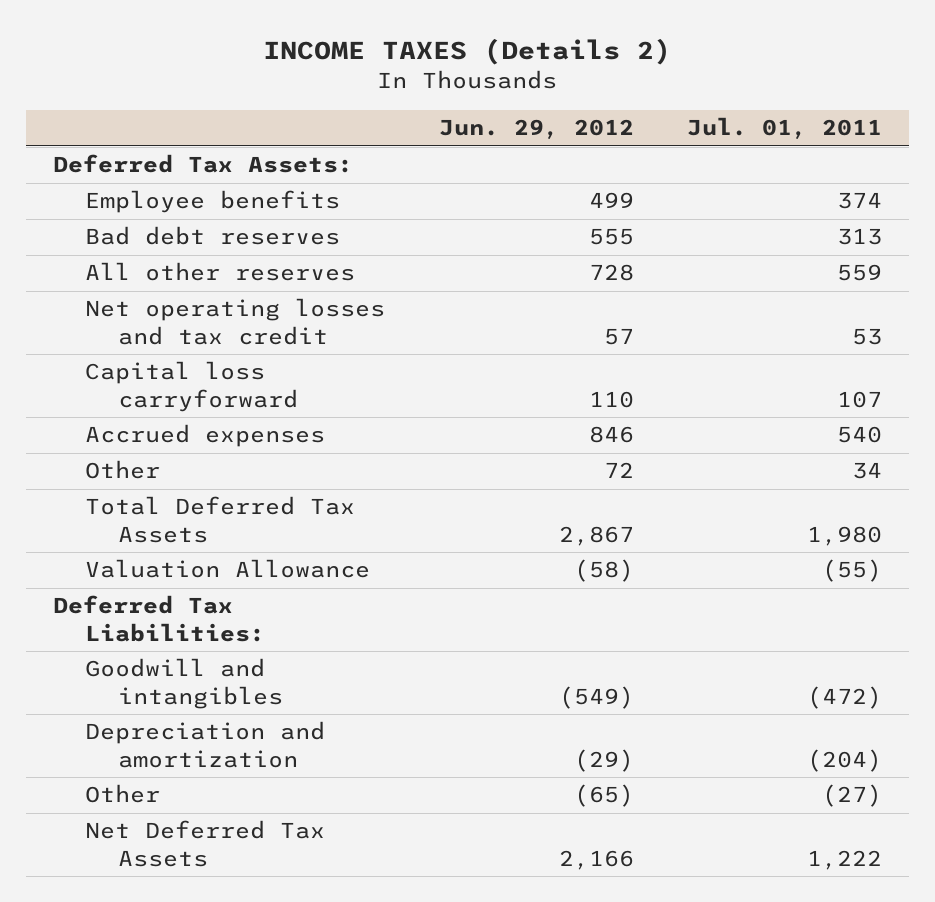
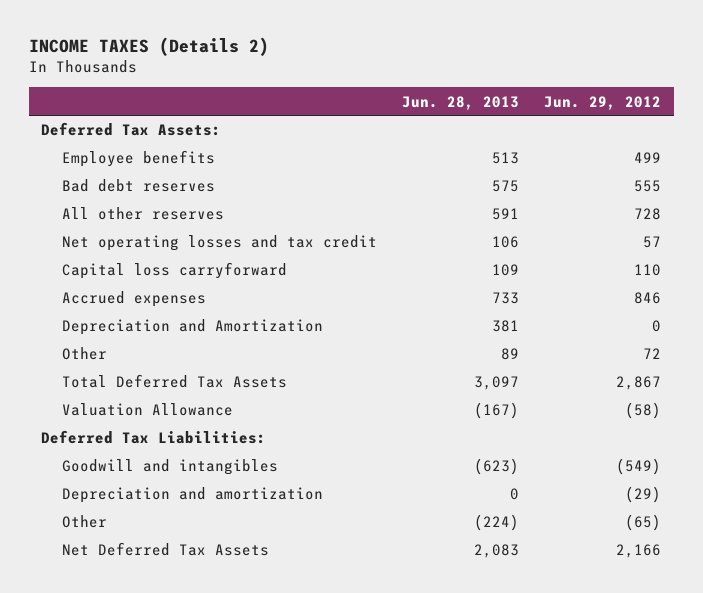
[687,117,883,140] Jul. 01, 2011 -> none
none -> [402,95,520,110] Jun. 28, 2013
none -> [61,319,323,336] Depreciation and Amortization

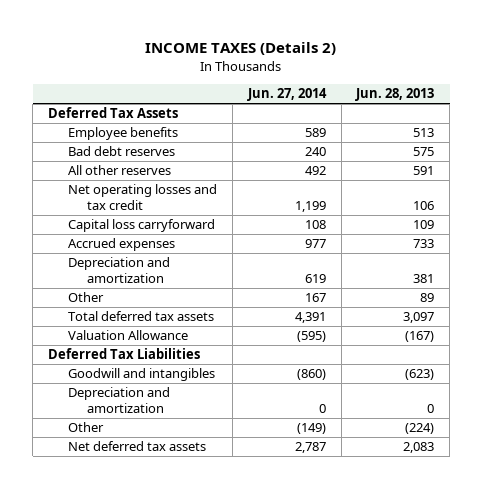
[544,95,662,110] Jun. 29, 2012 -> none
none -> [246,88,327,102] Jun. 27, 2014
[41,122,222,137] Deferred Tax Assets: -> [48,107,179,119] Deferred Tax Assets
[61,319,323,336] Depreciation and Amortization -> [67,257,170,283] Depreciation and amortization
[61,374,287,389] Total Deferred Tax Assets -> [67,311,214,322] Total deferred tax assets
[41,430,267,445] Deferred Tax Liabilities: -> [48,348,201,360] Deferred Tax Liabilities
[61,542,269,557] Net Deferred Tax Assets -> [67,441,206,452] Net deferred tax assets

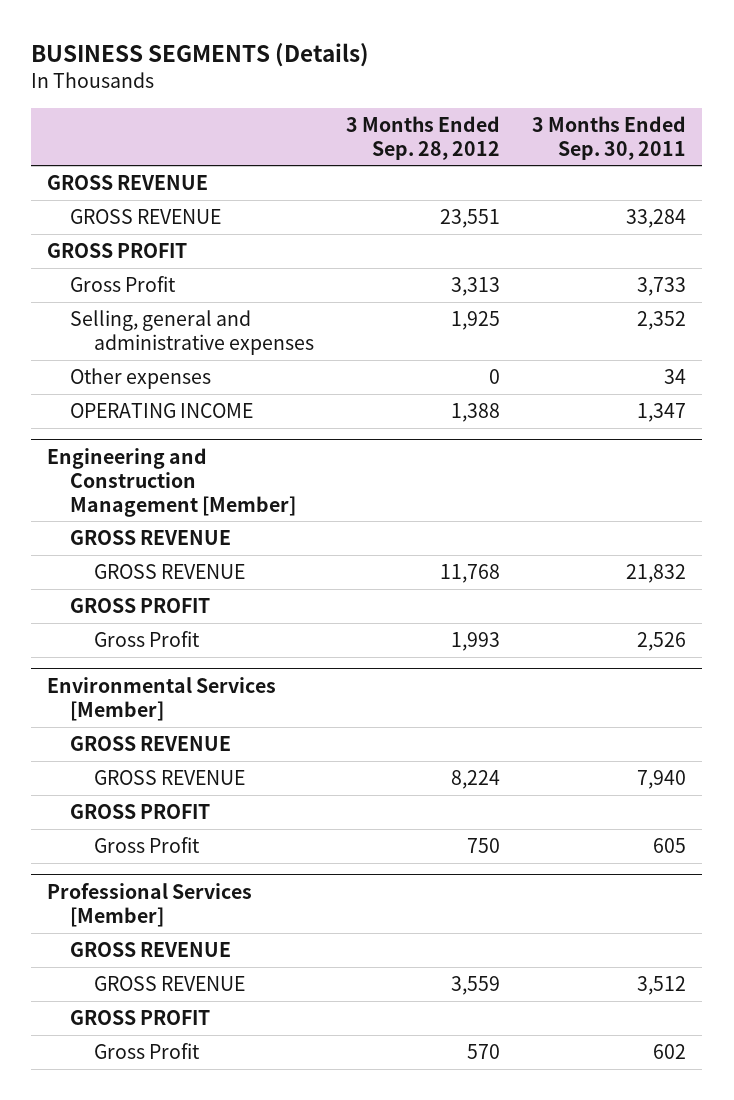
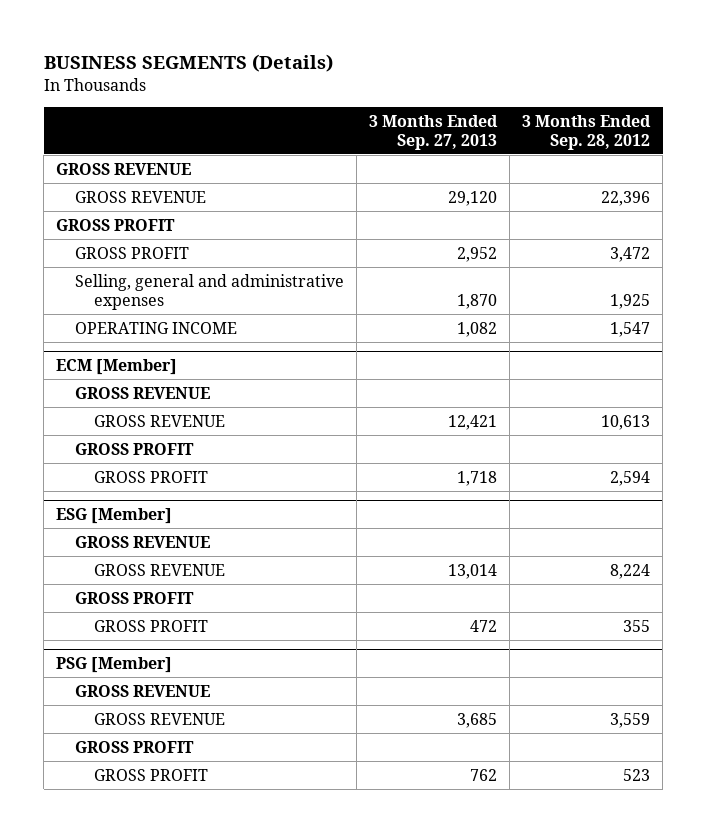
[532,115,687,160] 3 Months Ended Sep. 30, 2011 -> none
none -> [369,114,499,150] 3 Months Ended Sep. 27, 2013
[440,209,501,229] 23,551 -> [601,190,651,206] 22,396
[70,276,177,293] Gross Profit -> [75,246,190,259] GROSS PROFIT
[451,277,501,297] 3,313 -> [610,246,651,262] 3,472
[70,368,212,390] Other expenses -> none
[47,448,297,517] Engineering and Construction Management [Member] -> none
[451,403,501,423] 1,388 -> [610,321,651,337] 1,547
none -> [56,359,178,376] ECM [Member]
[440,564,501,584] 11,768 -> [601,414,651,430] 10,613
[47,677,277,721] Environmental Services [Member] -> none
[93,631,200,648] Gross Profit -> [94,470,209,483] GROSS PROFIT
[451,632,501,652] 1,993 -> [610,470,651,486] 2,594
none -> [56,508,173,525] ESG [Member]
[47,883,253,927] Professional Services [Member] -> none
[93,837,200,854] Gross Profit -> [94,619,209,632] GROSS PROFIT
[467,838,501,854] 750 -> [623,619,651,632] 355
none -> [56,657,173,674] PSG [Member]
[93,1043,200,1060] Gross Profit -> [94,768,209,781] GROSS PROFIT
[467,1044,501,1060] 570 -> [623,768,651,781] 523

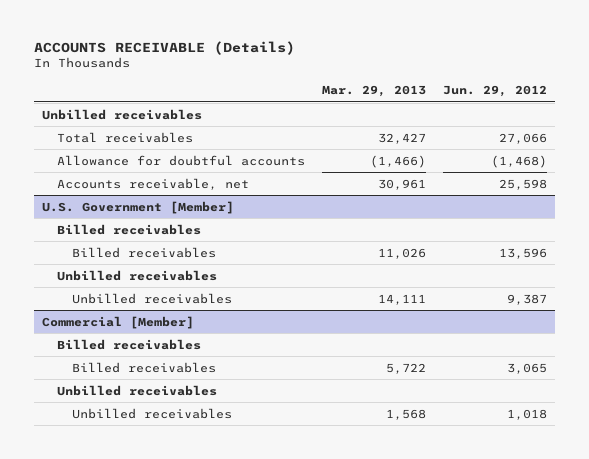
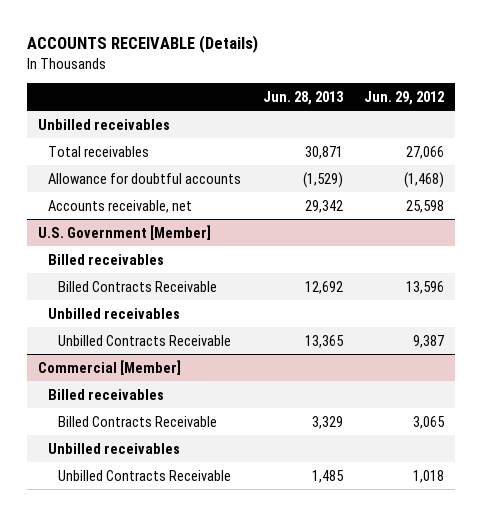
[321,85,426,98] Mar. 29, 2013 -> none
none -> [262,90,344,105] Jun. 28, 2013
[71,246,216,258] Billed receivables -> [58,280,218,292] Billed Contracts Receivable
[71,292,232,304] Unbilled receivables -> [58,334,232,346] Unbilled Contracts Receivable
[71,361,216,373] Billed receivables -> [58,415,218,427] Billed Contracts Receivable
[71,407,232,419] Unbilled receivables -> [58,469,232,481] Unbilled Contracts Receivable

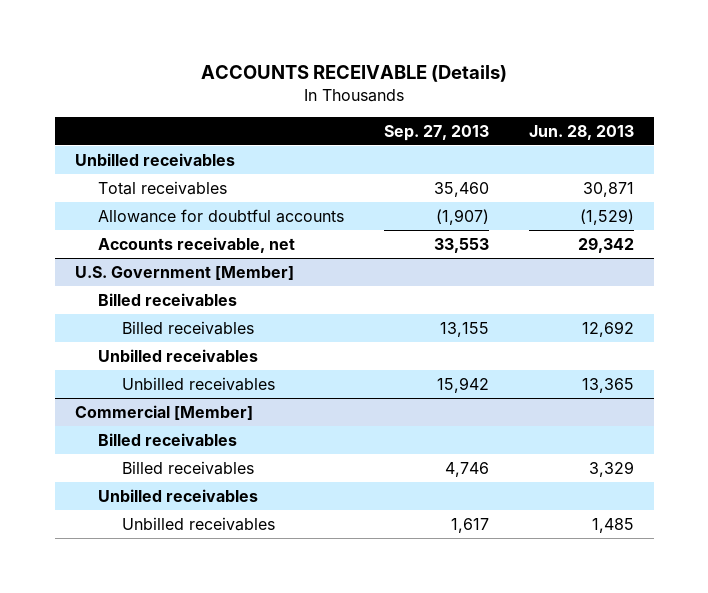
[364,90,445,105] Jun. 29, 2012 -> none
none -> [384,124,490,141] Sep. 27, 2013
[58,280,218,292] Billed Contracts Receivable -> [121,320,254,335] Billed receivables
[58,334,232,346] Unbilled Contracts Receivable -> [121,376,275,391] Unbilled receivables
[58,415,218,427] Billed Contracts Receivable -> [121,460,254,475] Billed receivables
[58,469,232,481] Unbilled Contracts Receivable -> [121,516,275,531] Unbilled receivables

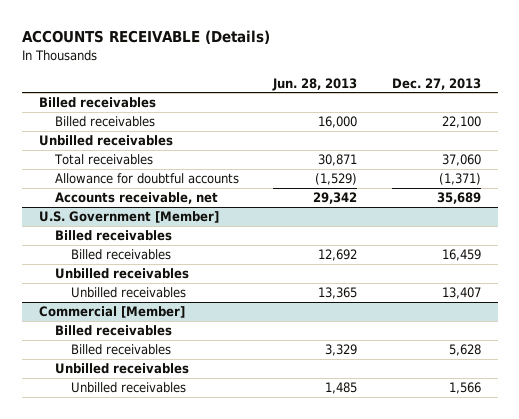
[384,124,490,141] Sep. 27, 2013 -> none
none -> [391,77,481,90] Dec. 27, 2013
none -> [38,97,156,109] Billed receivables
none -> [54,116,155,128] Billed receivables

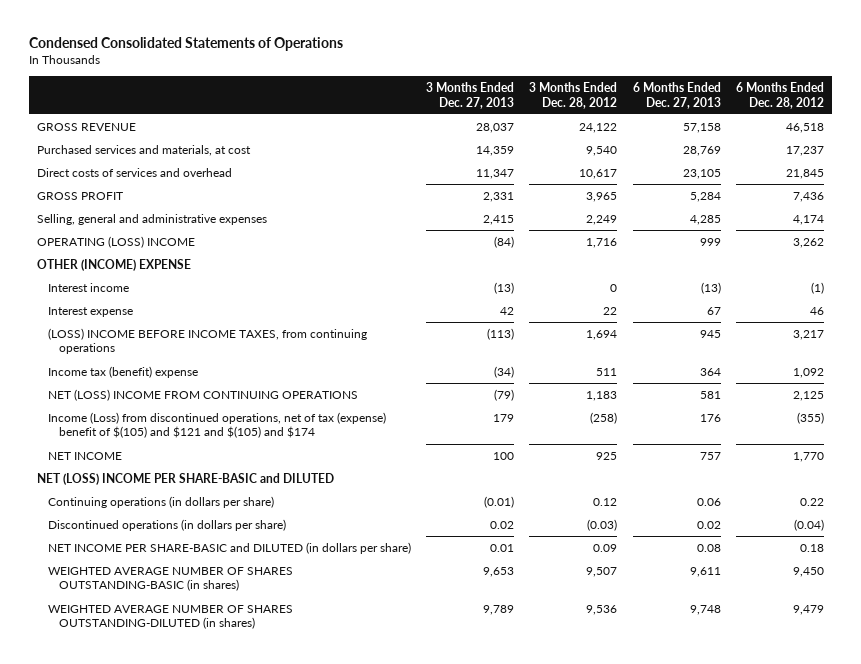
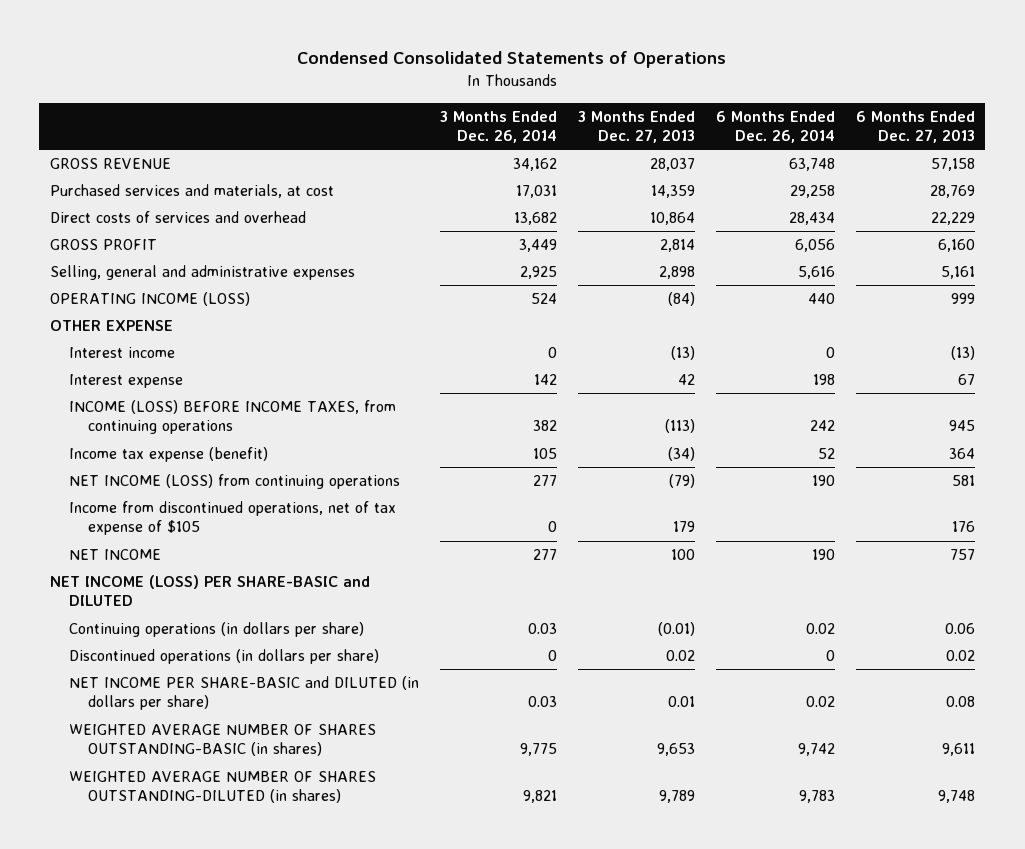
[529,82,618,109] 3 Months Ended Dec. 28, 2012 -> none
[736,82,825,109] 6 Months Ended Dec. 28, 2012 -> none
none -> [439,110,557,144] 3 Months Ended Dec. 26, 2014
none -> [715,110,835,144] 6 Months Ended Dec. 26, 2014
[475,169,514,180] 11,347 -> [649,212,695,226] 10,864
[682,169,721,180] 23,105 -> [930,212,975,226] 22,229
[482,192,514,203] 2,331 -> [659,239,695,253] 2,814
[689,192,721,203] 5,284 -> [937,239,975,253] 6,160
[482,215,514,226] 2,415 -> [658,266,695,280] 2,898
[689,215,721,226] 4,285 -> [940,266,975,280] 5,161
[36,236,195,249] OPERATING (LOSS) INCOME -> [49,292,250,307] OPERATING INCOME (LOSS)
[36,259,191,272] OTHER (INCOME) EXPENSE -> [49,320,173,332] OTHER EXPENSE
[47,328,367,355] (LOSS) INCOME BEFORE INCOME TAXES, from continuing operations -> [68,400,396,435] INCOME (LOSS) BEFORE INCOME TAXES, from continuing operations
[47,366,198,379] Income tax (benefit) expense -> [68,447,268,463] Income tax expense (benefit)
[47,389,358,402] NET (LOSS) INCOME FROM CONTINUING OPERATIONS -> [68,474,400,490] NET INCOME (LOSS) from continuing operations
[47,412,386,439] Income (Loss) from discontinued operations, net of tax (expense) benefit of $(105) and $121 and $(105) and $174 -> [68,501,396,536] Income from discontinued operations, net of tax expense of $105
[36,473,334,486] NET (LOSS) INCOME PER SHARE-BASIC and DILUTED -> [49,575,370,607] NET INCOME (LOSS) PER SHARE-BASIC and DILUTED

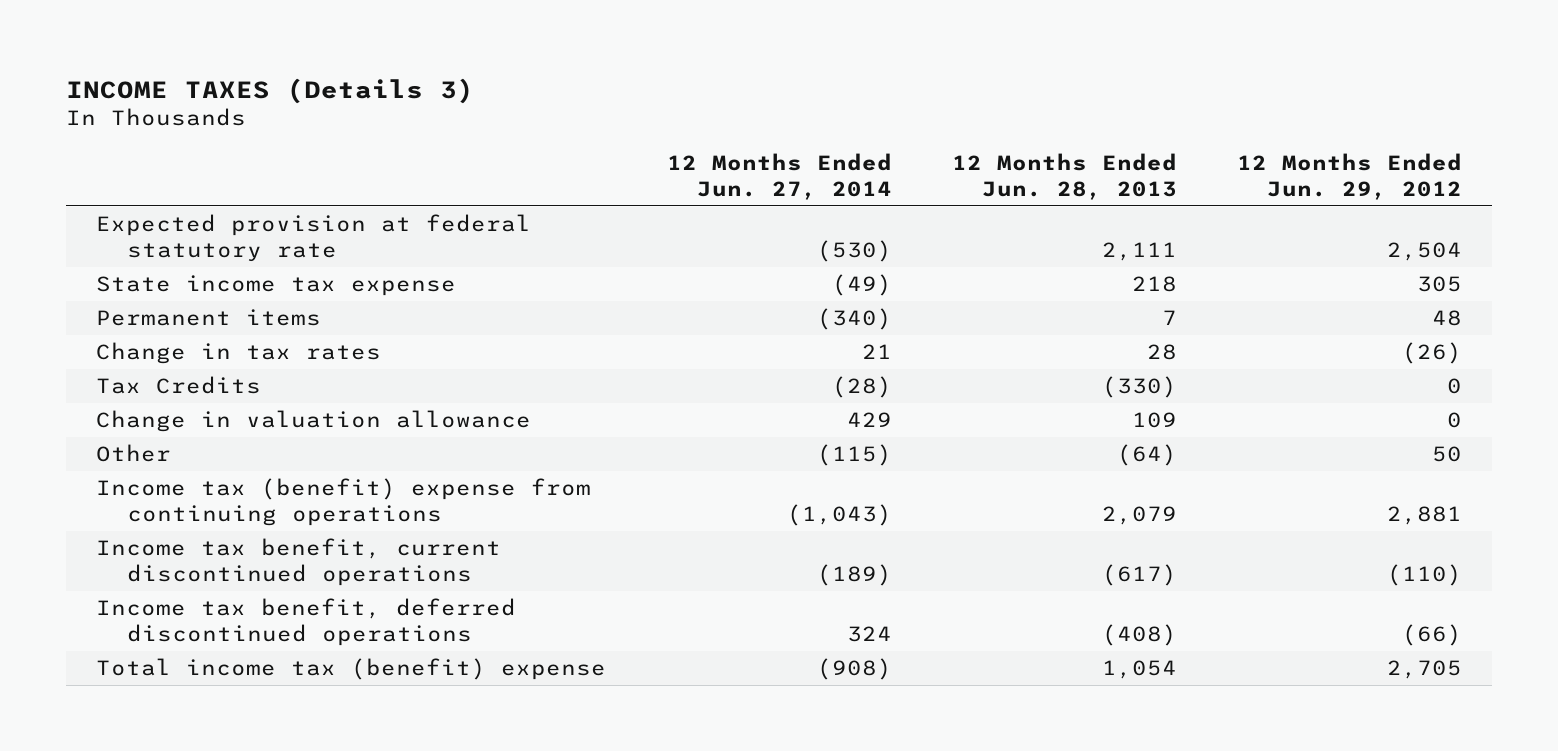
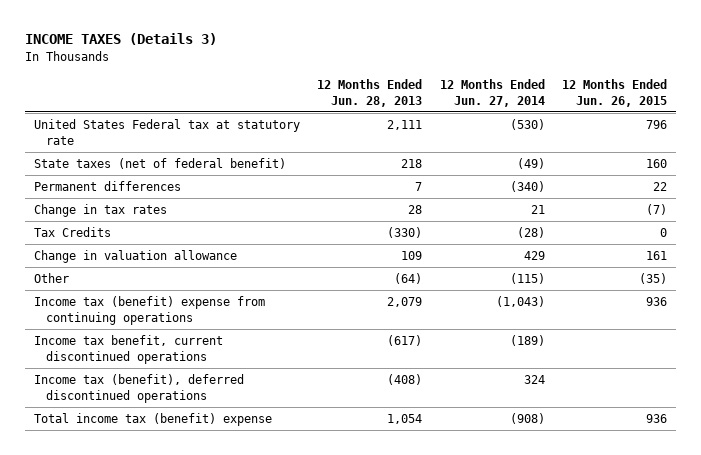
[1237,152,1463,200] 12 Months Ended Jun. 29, 2012 -> none
none -> [561,79,667,107] 12 Months Ended Jun. 26, 2015
[96,214,532,262] Expected provision at federal statutory rate -> [34,119,301,145] United States Federal tax at statutory rate
[96,275,457,297] State income tax expense -> [34,158,287,170] State taxes (net of federal benefit)
[96,309,322,327] Permanent items -> [34,181,182,192] Permanent differences
[96,598,517,646] Income tax benefit, deferred discontinued operations -> [34,374,245,403] Income tax (benefit), deferred discontinued operations

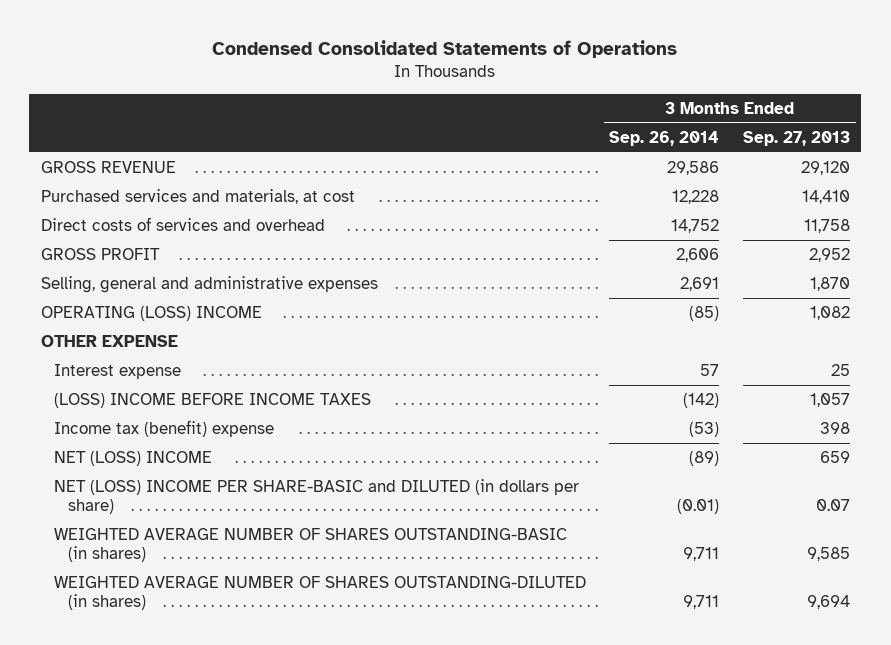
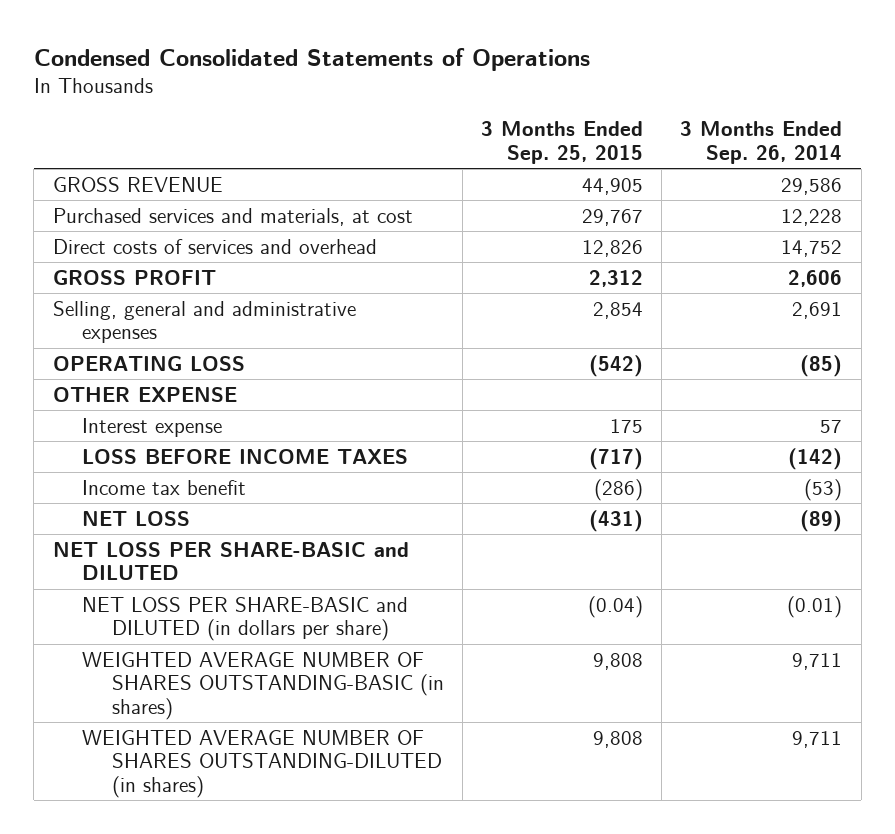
[742,130,850,146] Sep. 27, 2013 -> none
none -> [481,121,644,164] 3 Months Ended Sep. 25, 2015
[40,306,262,322] OPERATING (LOSS) INCOME -> [52,355,245,371] OPERATING LOSS
[54,393,372,409] (LOSS) INCOME BEFORE INCOME TAXES -> [82,447,409,464] LOSS BEFORE INCOME TAXES
[54,420,275,438] Income tax (benefit) expense -> [82,479,247,495] Income tax benefit
[54,451,213,467] NET (LOSS) INCOME -> [82,510,191,526] NET LOSS
none -> [52,541,409,581] NET LOSS PER SHARE-BASIC and DILUTED
[54,479,580,515] NET (LOSS) INCOME PER SHARE-BASIC and DILUTED (in dollars per share) -> [82,596,409,642] NET LOSS PER SHARE-BASIC and DILUTED (in dollars per share)

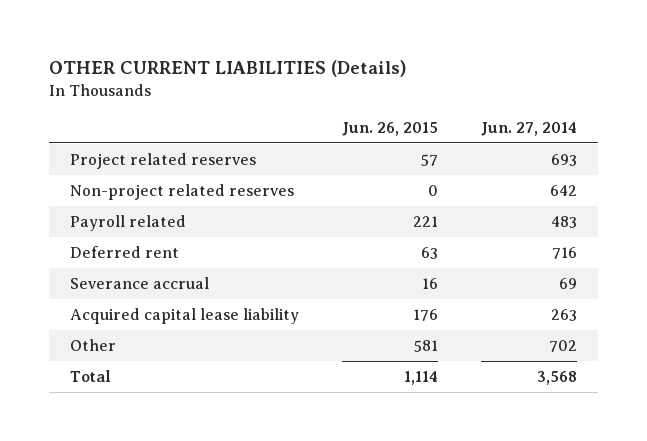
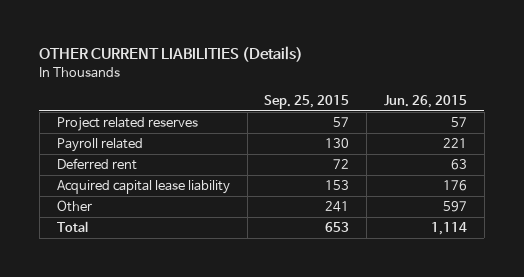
[480,121,577,136] Jun. 27, 2014 -> none
none -> [264,94,350,109] Sep. 25, 2015
[70,183,295,200] Non-project related reserves -> none
[70,276,210,289] Severance accrual -> none
[414,339,439,352] 581 -> [442,201,467,213] 597

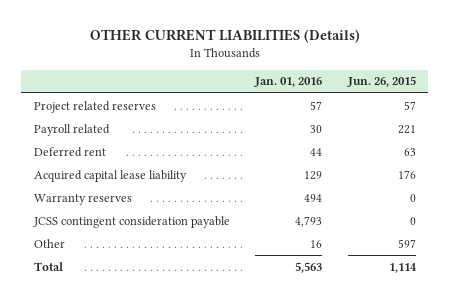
[264,94,350,109] Sep. 25, 2015 -> none
none -> [254,77,323,88] Jan. 01, 2016
none -> [33,193,132,205] Warranty reserves
none -> [32,215,230,228] JCSS contingent consideration payable

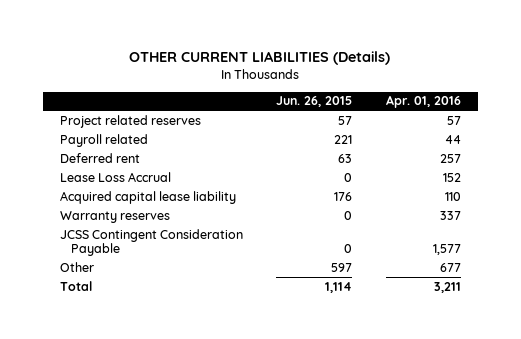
[254,77,323,88] Jan. 01, 2016 -> none
none -> [386,95,462,109] Apr. 01, 2016
none -> [59,171,171,182] Lease Loss Accrual
[32,215,230,228] JCSS contingent consideration payable -> [59,228,243,257] JCSS Contingent Consideration Payable

